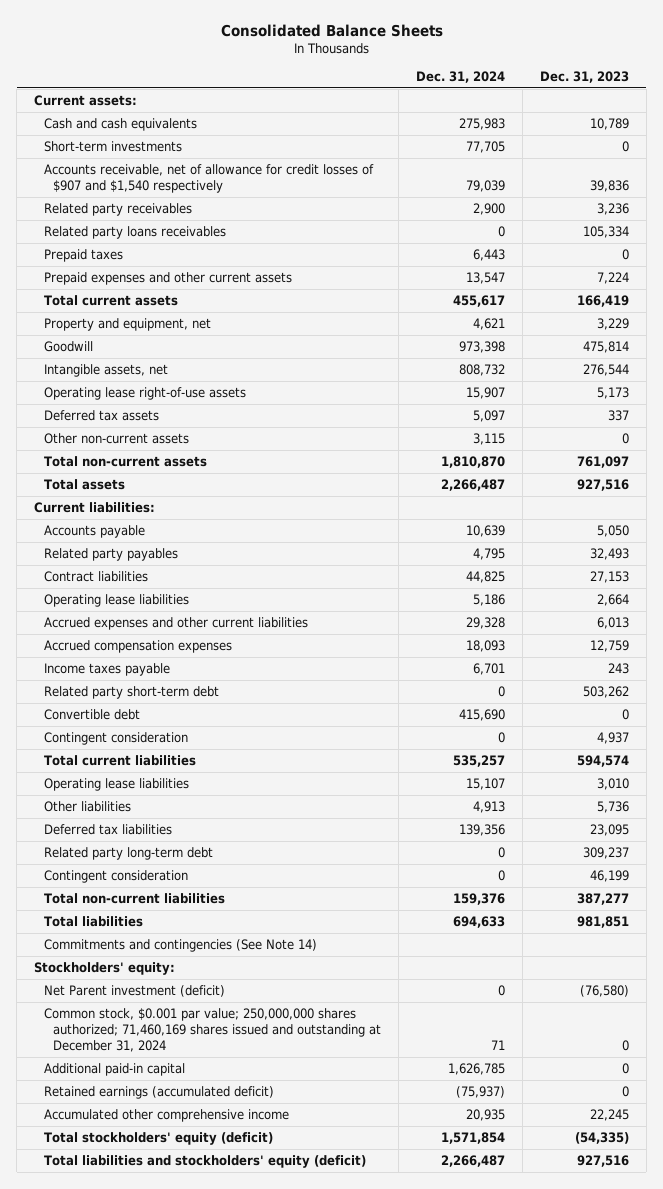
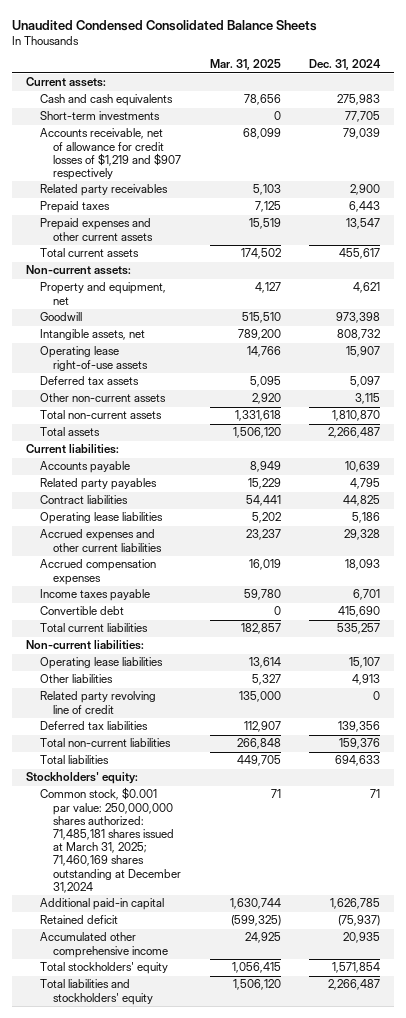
[220,24,443,38] Consolidated Balance Sheets -> [11,19,317,31] Unaudited Condensed Consolidated Balance Sheets
[539,71,629,84] Dec. 31, 2023 -> none
none -> [209,59,281,71] Mar. 31, 2025
[43,163,374,193] Accounts receivable, net of allowance for credit losses of $907 and $1,540 respectively -> [39,128,182,181] Accounts receivable, net of allowance for credit losses of $1,219 and $907 respectively
[43,225,226,239] Related party loans receivables -> none
none -> [26,265,132,276] Non-current assets:
[43,685,219,699] Related party short-term debt -> none
[43,731,188,745] Contingent consideration -> none
none -> [26,640,145,651] Non-current liabilities:
none -> [39,691,156,714] Related party revolving line of credit
[43,846,213,860] Related party long-term debt -> none
[43,869,188,883] Contingent consideration -> none
[43,938,317,952] Commitments and contingencies (See Note 14) -> none
[43,984,225,997] Net Parent investment (deficit) -> none
[43,1007,381,1052] Common stock, $0.001 par value; 250,000,000 shares authorized; 71,460,169 shares issued and outstanding at December 31, 2024 -> [39,787,182,893] Common stock, $0.001 par value: 250,000,000 shares authorized: 71,485,181 shares issued at March 31, 2025; 71,460,169 shares outstanding at December 31,2024
[43,1085,274,1099] Retained earnings (accumulated deficit) -> [39,915,118,925] Retained deficit
[43,1131,273,1145] Total stockholders' equity (deficit) -> [39,962,168,975] Total stockholders' equity
[43,1154,366,1168] Total liabilities and stockholders' equity (deficit) -> [39,979,154,1005] Total liabilities and stockholders' equity

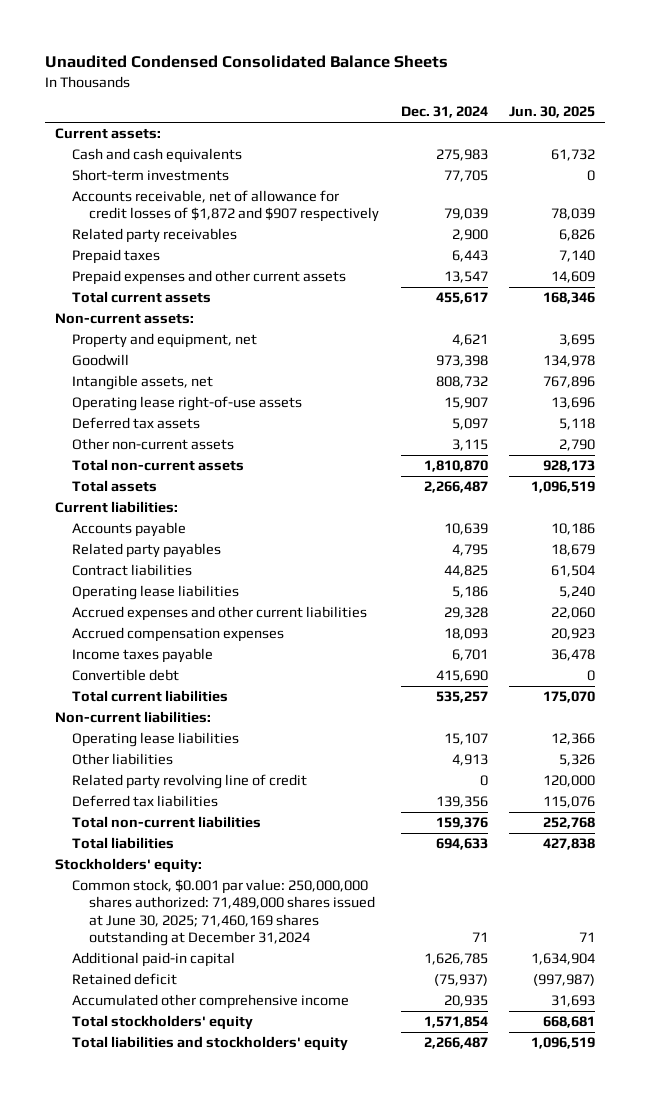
[209,59,281,71] Mar. 31, 2025 -> none
none -> [508,106,595,119] Jun. 30, 2025
[39,128,182,181] Accounts receivable, net of allowance for credit losses of $1,219 and $907 respectively -> [72,190,380,223] Accounts receivable, net of allowance for credit losses of $1,872 and $907 respectively
[39,787,182,893] Common stock, $0.001 par value: 250,000,000 shares authorized: 71,485,181 shares issued at March 31, 2025; 71,460,169 shares outstanding at December 31,2024 -> [72,879,376,946] Common stock, $0.001 par value: 250,000,000 shares authorized: 71,489,000 shares issued at June 30, 2025; 71,460,169 shares outstanding at December 31,2024

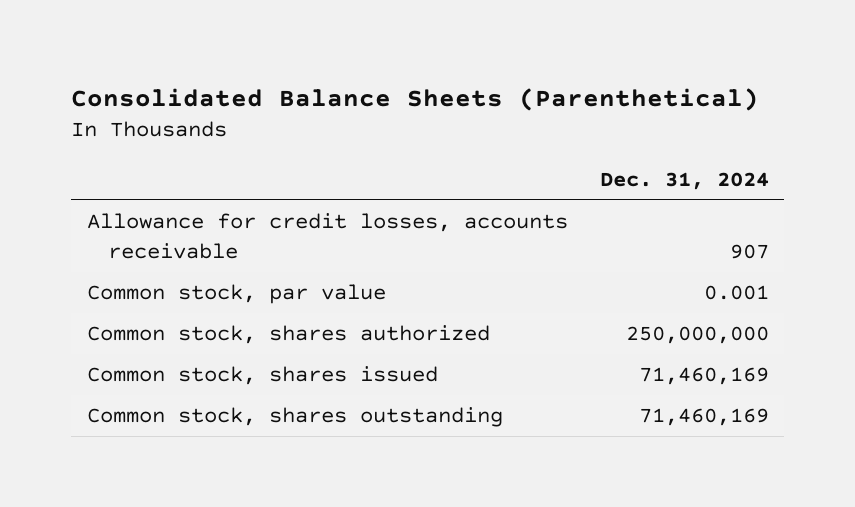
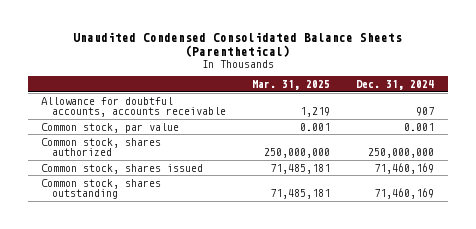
[70,87,759,111] Consolidated Balance Sheets (Parenthetical) -> [72,31,402,57] Unaudited Condensed Consolidated Balance Sheets (Parenthetical)
none -> [252,80,331,91] Mar. 31, 2025
[86,213,568,259] Allowance for credit losses, accounts receivable -> [41,96,226,117] Allowance for doubtful accounts, accounts receivable

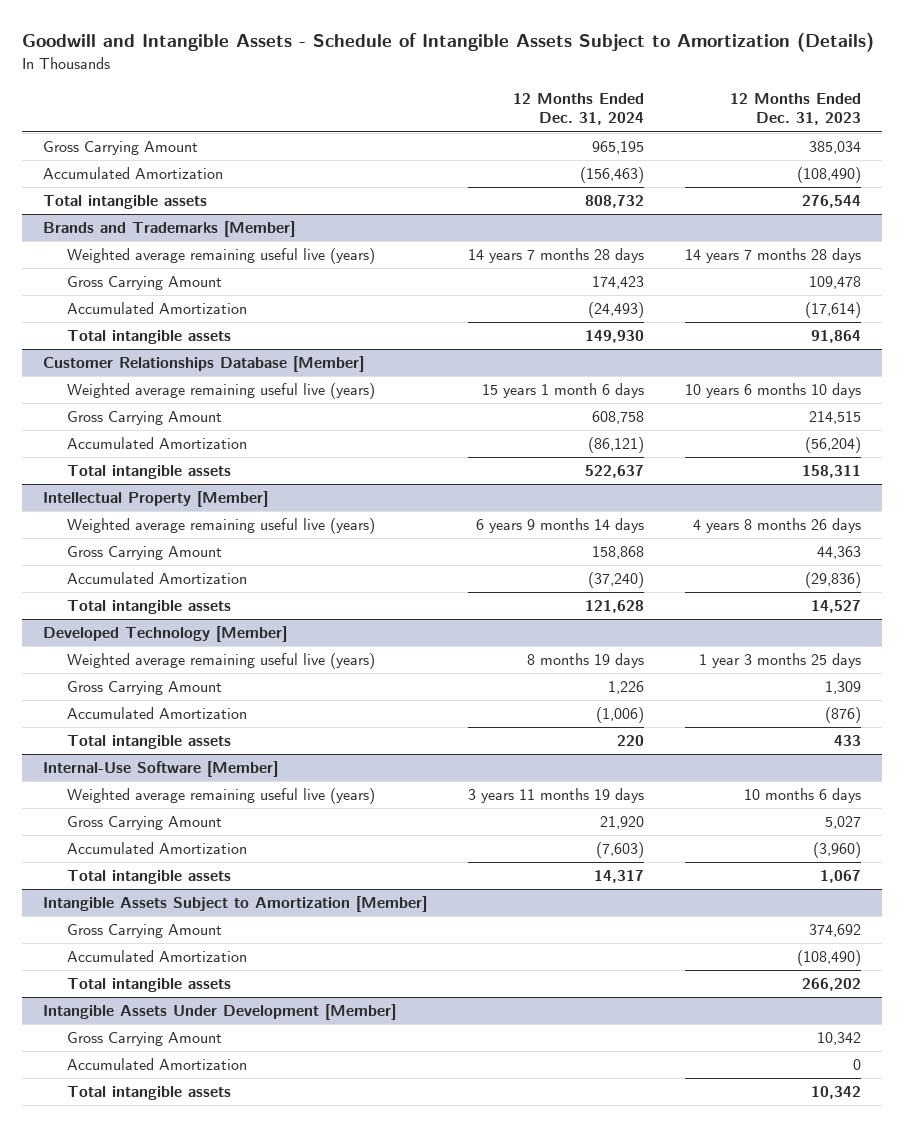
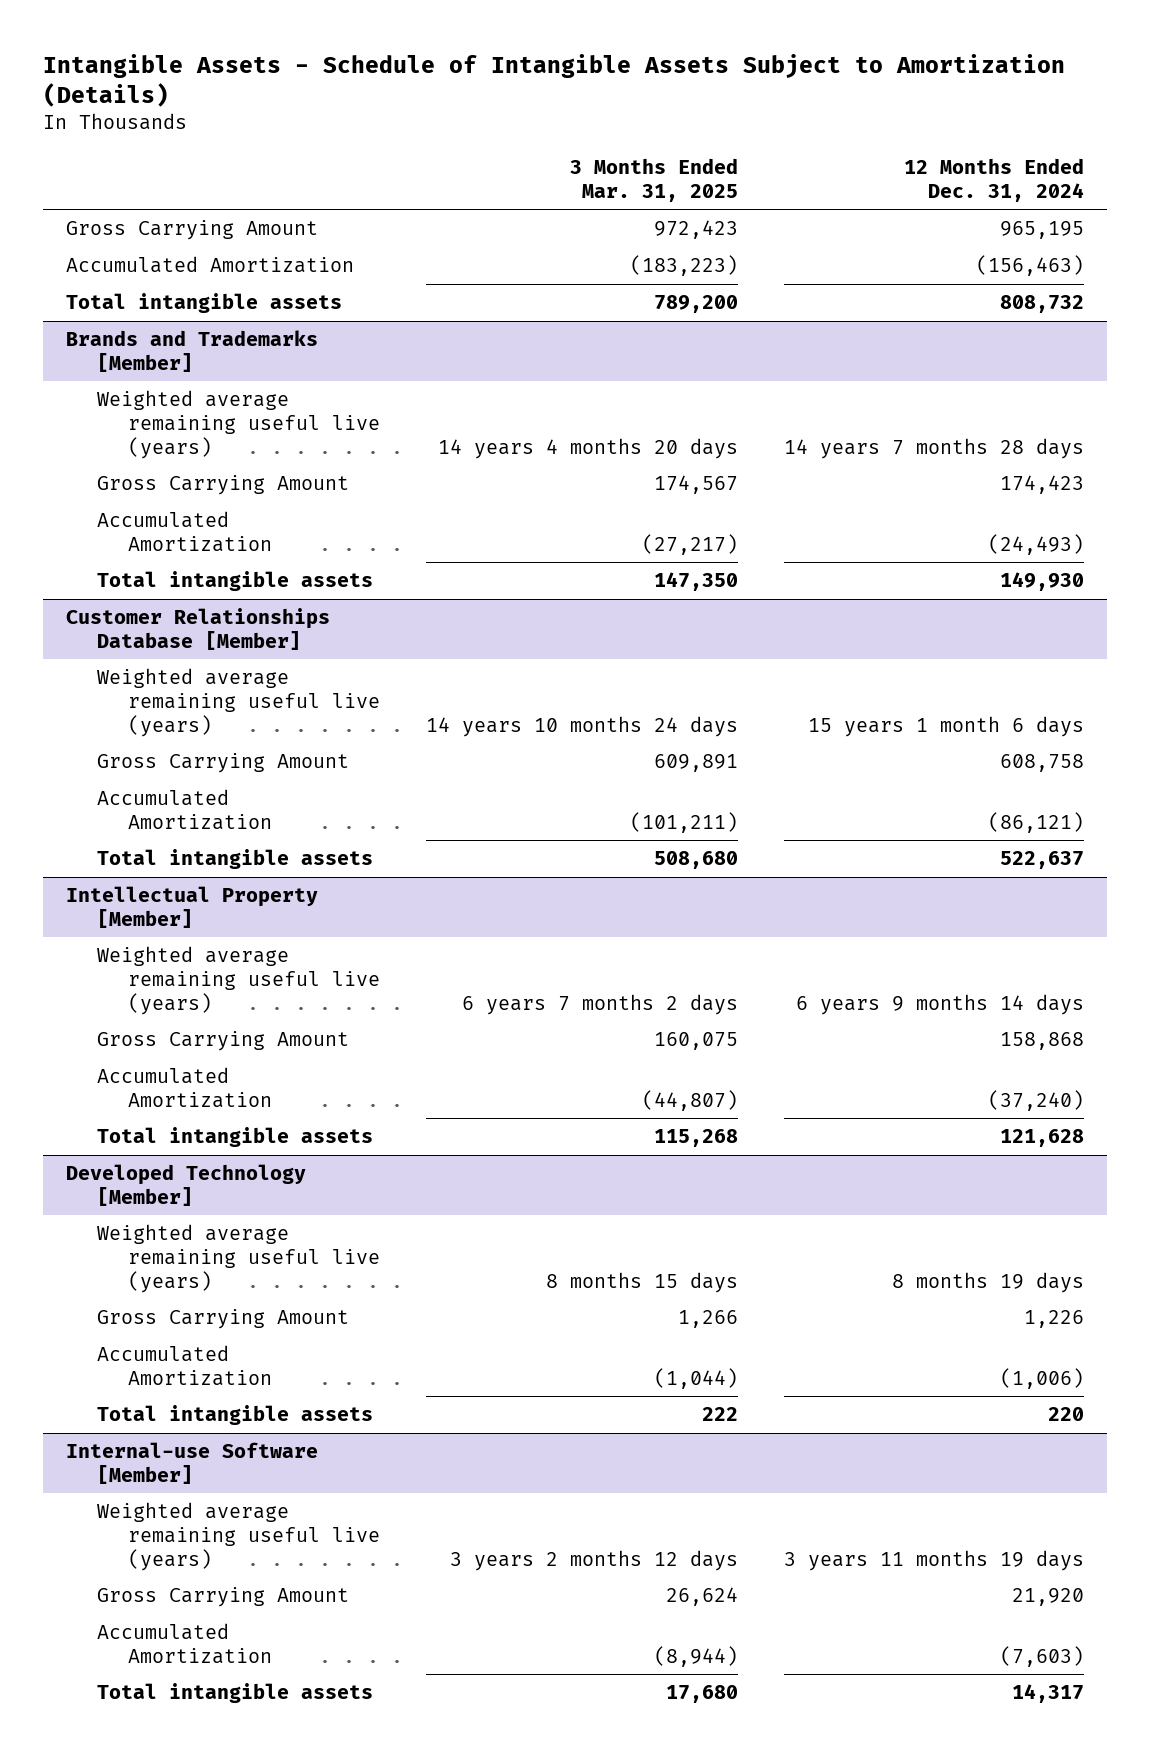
[22,32,875,53] Goodwill and Intangible Assets - Schedule of Intangible Assets Subject to Amortization (Details) -> [42,54,1065,108] Intangible Assets - Schedule of Intangible Assets Subject to Amortization (Details)
[730,92,862,126] 12 Months Ended Dec. 31, 2023 -> none
none -> [569,158,738,202] 3 Months Ended Mar. 31, 2025
[42,761,278,778] Internal-Use Software [Member] -> [65,1442,318,1484] Internal-use Software [Member]
[42,896,427,913] Intangible Assets Subject to Amortization [Member] -> none
[66,924,222,939] Gross Carrying Amount -> none
[66,950,247,963] Accumulated Amortization -> none
[66,978,231,993] Total intangible assets -> none
[42,1004,396,1021] Intangible Assets Under Development [Member] -> none
[66,1032,222,1047] Gross Carrying Amount -> none
[66,1058,247,1071] Accumulated Amortization -> none
[66,1086,231,1101] Total intangible assets -> none

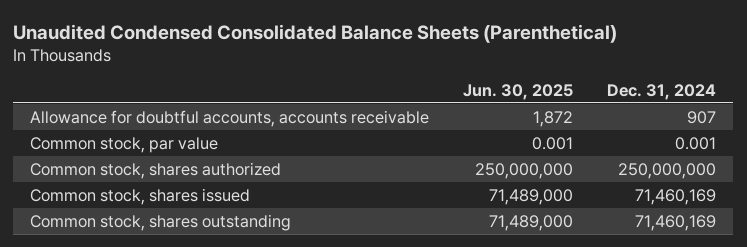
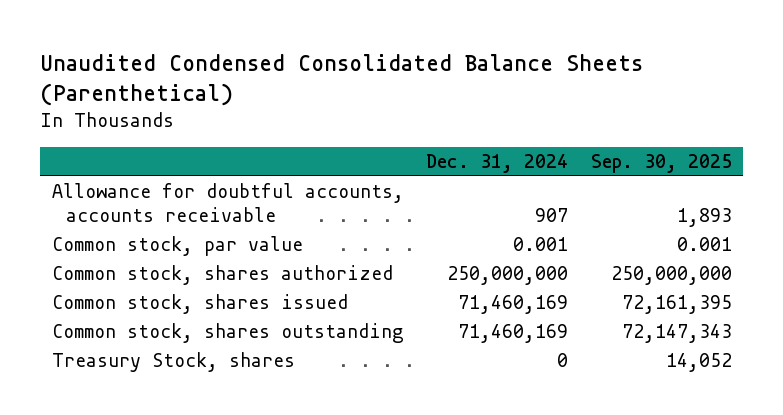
[463,83,574,100] Jun. 30, 2025 -> none
none -> [590,153,732,173] Sep. 30, 2025
none -> [51,352,295,373] Treasury Stock, shares

